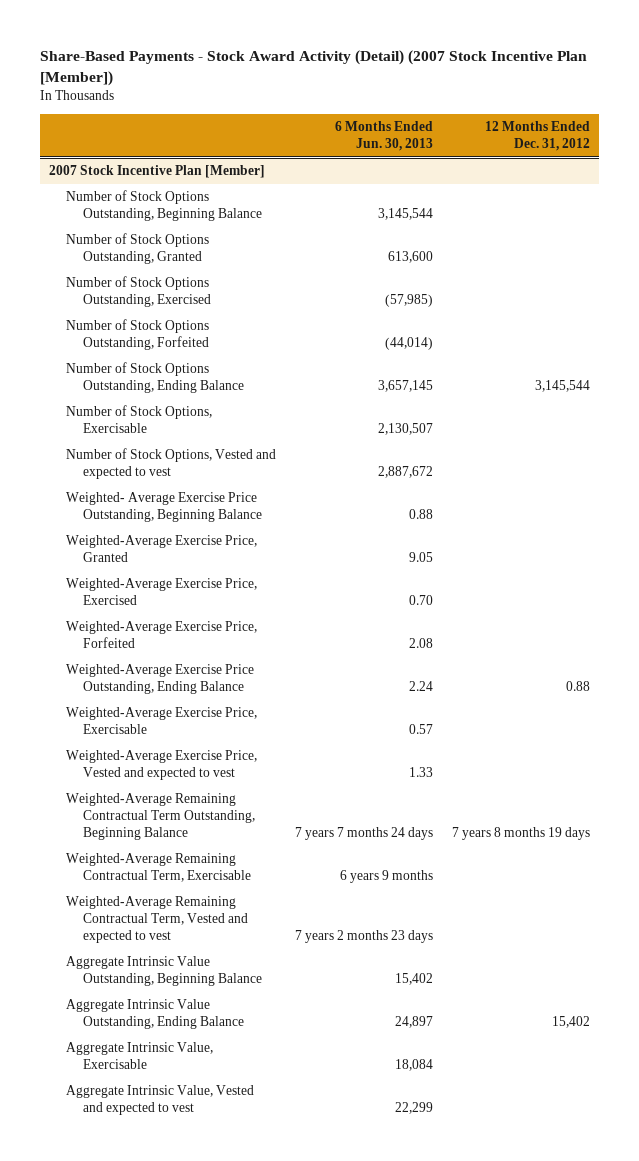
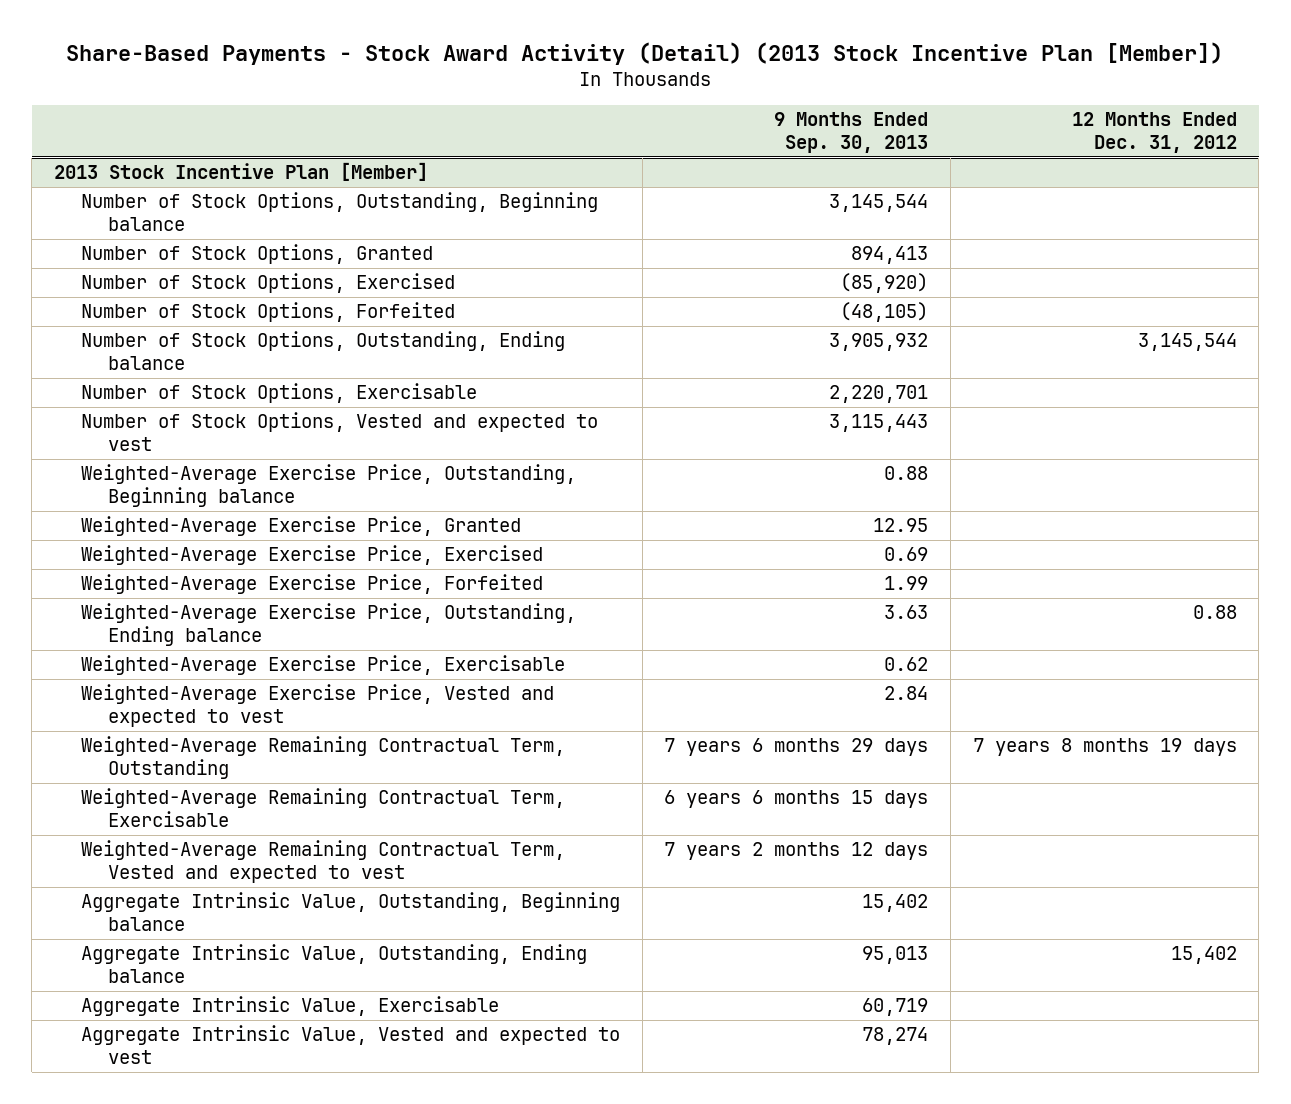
[39,49,587,86] Share-Based Payments - Stock Award Activity (Detail) (2007 Stock Incentive Plan [Member]) -> [66,41,1224,65] Share-Based Payments - Stock Award Activity (Detail) (2013 Stock Incentive Plan [Member])
[334,121,433,152] 6 Months Ended Jun. 30, 2013 -> none
none -> [774,112,929,154] 9 Months Ended Sep. 30, 2013
[49,165,266,179] 2007 Stock Incentive Plan [Member] -> [53,162,428,182] 2013 Stock Incentive Plan [Member]
[65,190,262,222] Number of Stock Options Outstanding, Beginning Balance -> [81,192,599,232] Number of Stock Options, Outstanding, Beginning balance
[65,233,209,265] Number of Stock Options Outstanding, Granted -> [81,244,434,265] Number of Stock Options, Granted
[65,276,211,308] Number of Stock Options Outstanding, Exercised -> [81,273,456,294] Number of Stock Options, Exercised
[65,319,209,351] Number of Stock Options Outstanding, Forfeited -> [81,302,456,323] Number of Stock Options, Forfeited
[65,362,244,394] Number of Stock Options Outstanding, Ending Balance -> [81,331,566,371] Number of Stock Options, Outstanding, Ending balance
[65,492,262,523] Weighted- Average Exercise Price Outstanding, Beginning Balance -> [81,464,577,508] Weighted-Average Exercise Price, Outstanding, Beginning balance
[65,664,254,695] Weighted-Average Exercise Price Outstanding, Ending Balance -> [81,603,577,647] Weighted-Average Exercise Price, Outstanding, Ending balance
[65,793,255,841] Weighted-Average Remaining Contractual Term Outstanding, Beginning Balance -> [81,736,566,780] Weighted-Average Remaining Contractual Term, Outstanding
[65,956,262,987] Aggregate Intrinsic Value Outstanding, Beginning Balance -> [81,892,621,932] Aggregate Intrinsic Value, Outstanding, Beginning balance
[65,999,244,1030] Aggregate Intrinsic Value Outstanding, Ending Balance -> [81,944,588,984] Aggregate Intrinsic Value, Outstanding, Ending balance

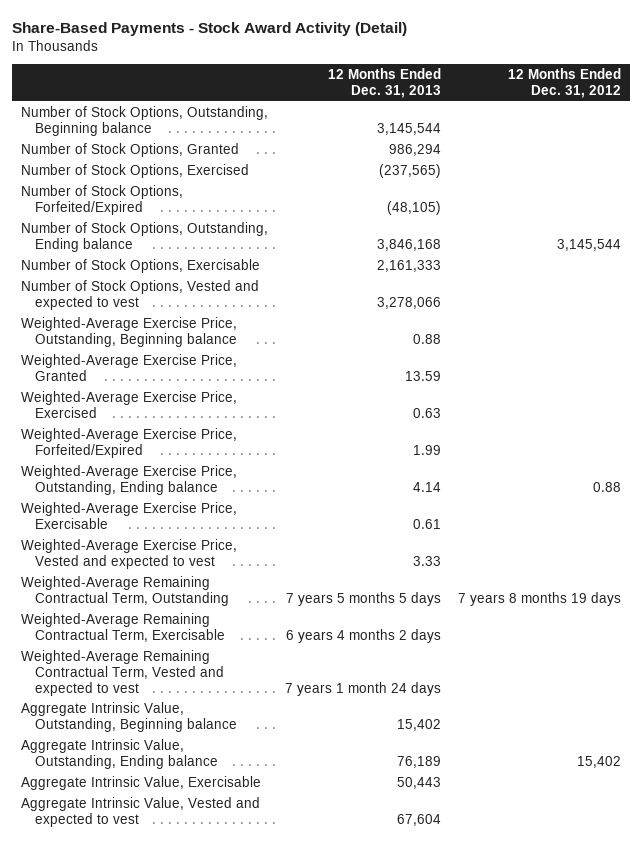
[66,41,1224,65] Share-Based Payments - Stock Award Activity (Detail) (2013 Stock Incentive Plan [Member]) -> [12,21,408,36] Share-Based Payments - Stock Award Activity (Detail)
[774,112,929,154] 9 Months Ended Sep. 30, 2013 -> none
none -> [328,68,442,99] 12 Months Ended Dec. 31, 2013
[53,162,428,182] 2013 Stock Incentive Plan [Member] -> none
[81,302,456,323] Number of Stock Options, Forfeited -> [20,184,183,215] Number of Stock Options, Forfeited/Expired
[81,574,544,595] Weighted-Average Exercise Price, Forfeited -> [20,427,237,458] Weighted-Average Exercise Price, Forfeited/Expired

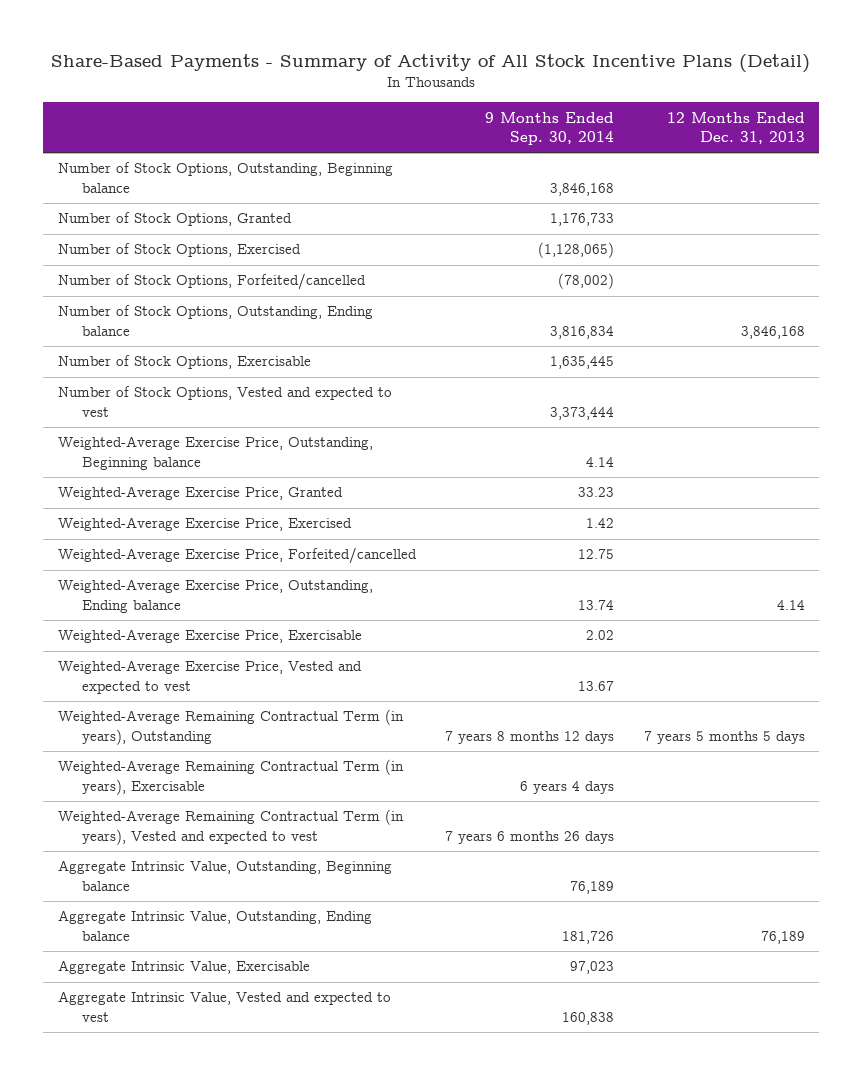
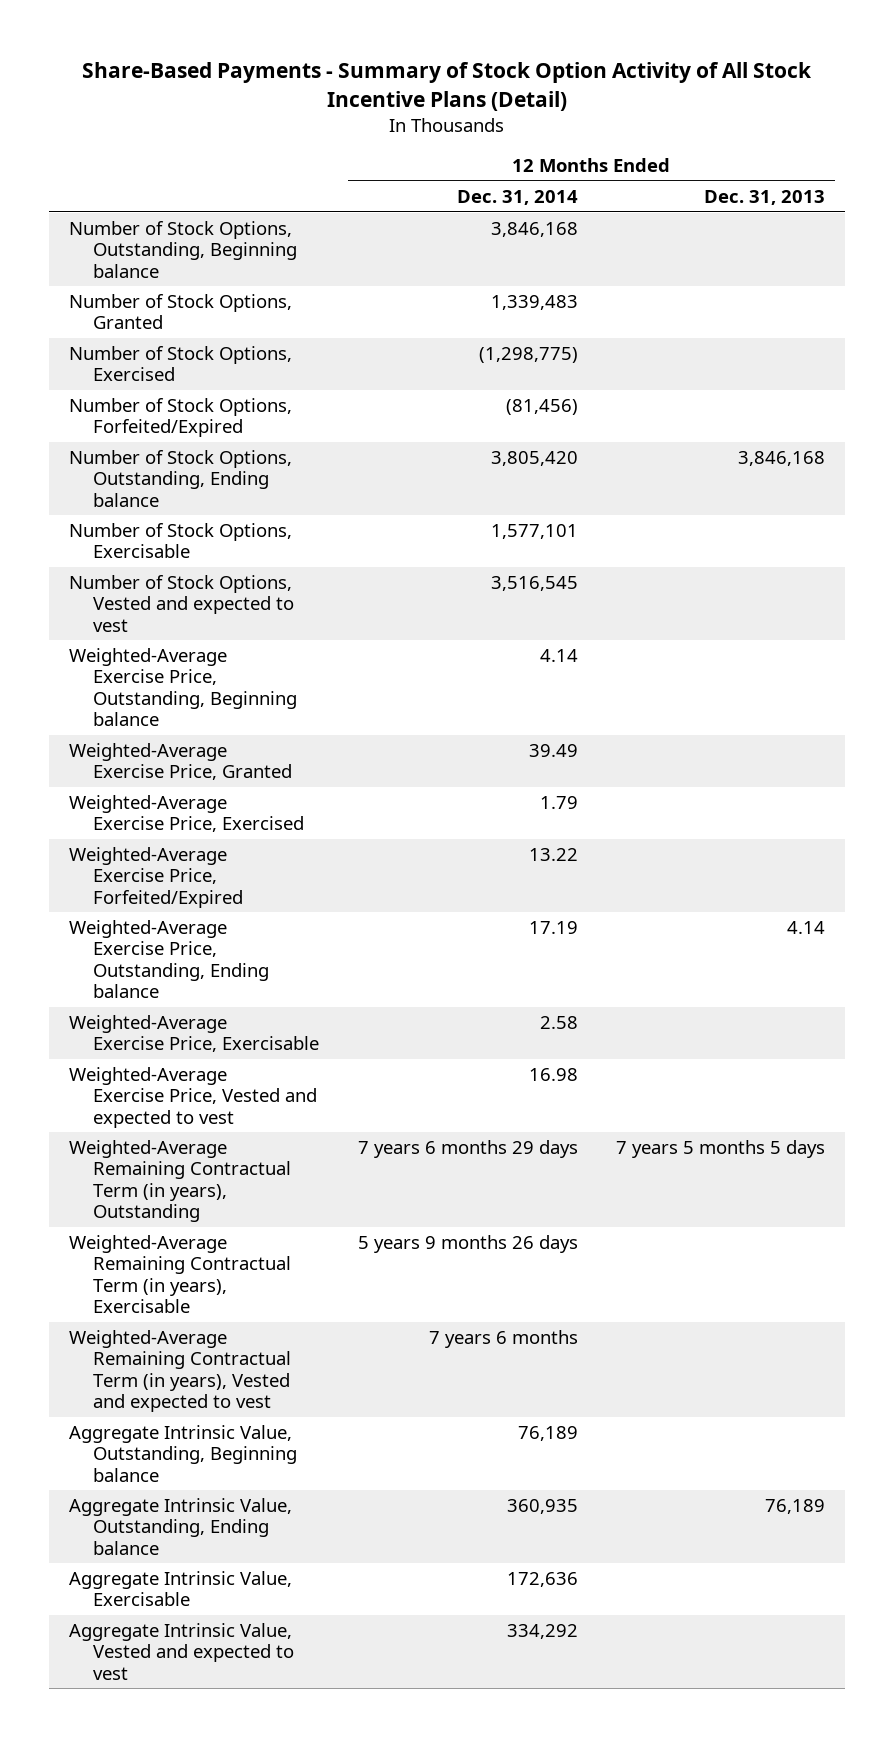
[51,53,811,73] Share-Based Payments - Summary of Activity of All Stock Incentive Plans (Detail) -> [82,62,813,111] Share-Based Payments - Summary of Stock Option Activity of All Stock Incentive Plans (Detail)
[485,111,615,146] 9 Months Ended Sep. 30, 2014 -> none
none -> [456,189,578,205] Dec. 31, 2014
[58,273,367,291] Number of Stock Options, Forfeited/cancelled -> [68,397,292,438] Number of Stock Options, Forfeited/Expired
[58,547,418,565] Weighted-Average Exercise Price, Forfeited/cancelled -> [68,846,243,908] Weighted-Average Exercise Price, Forfeited/Expired

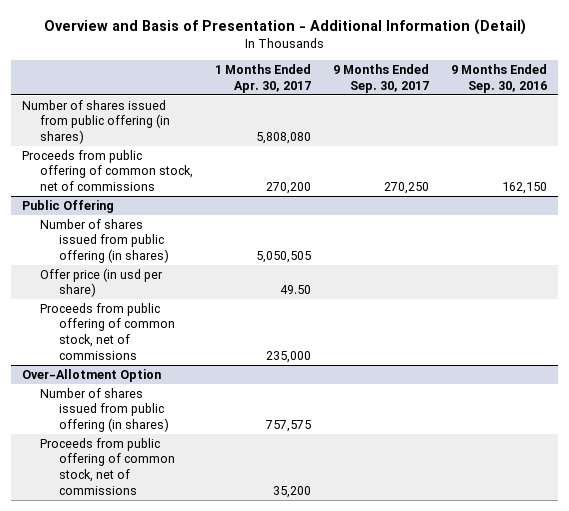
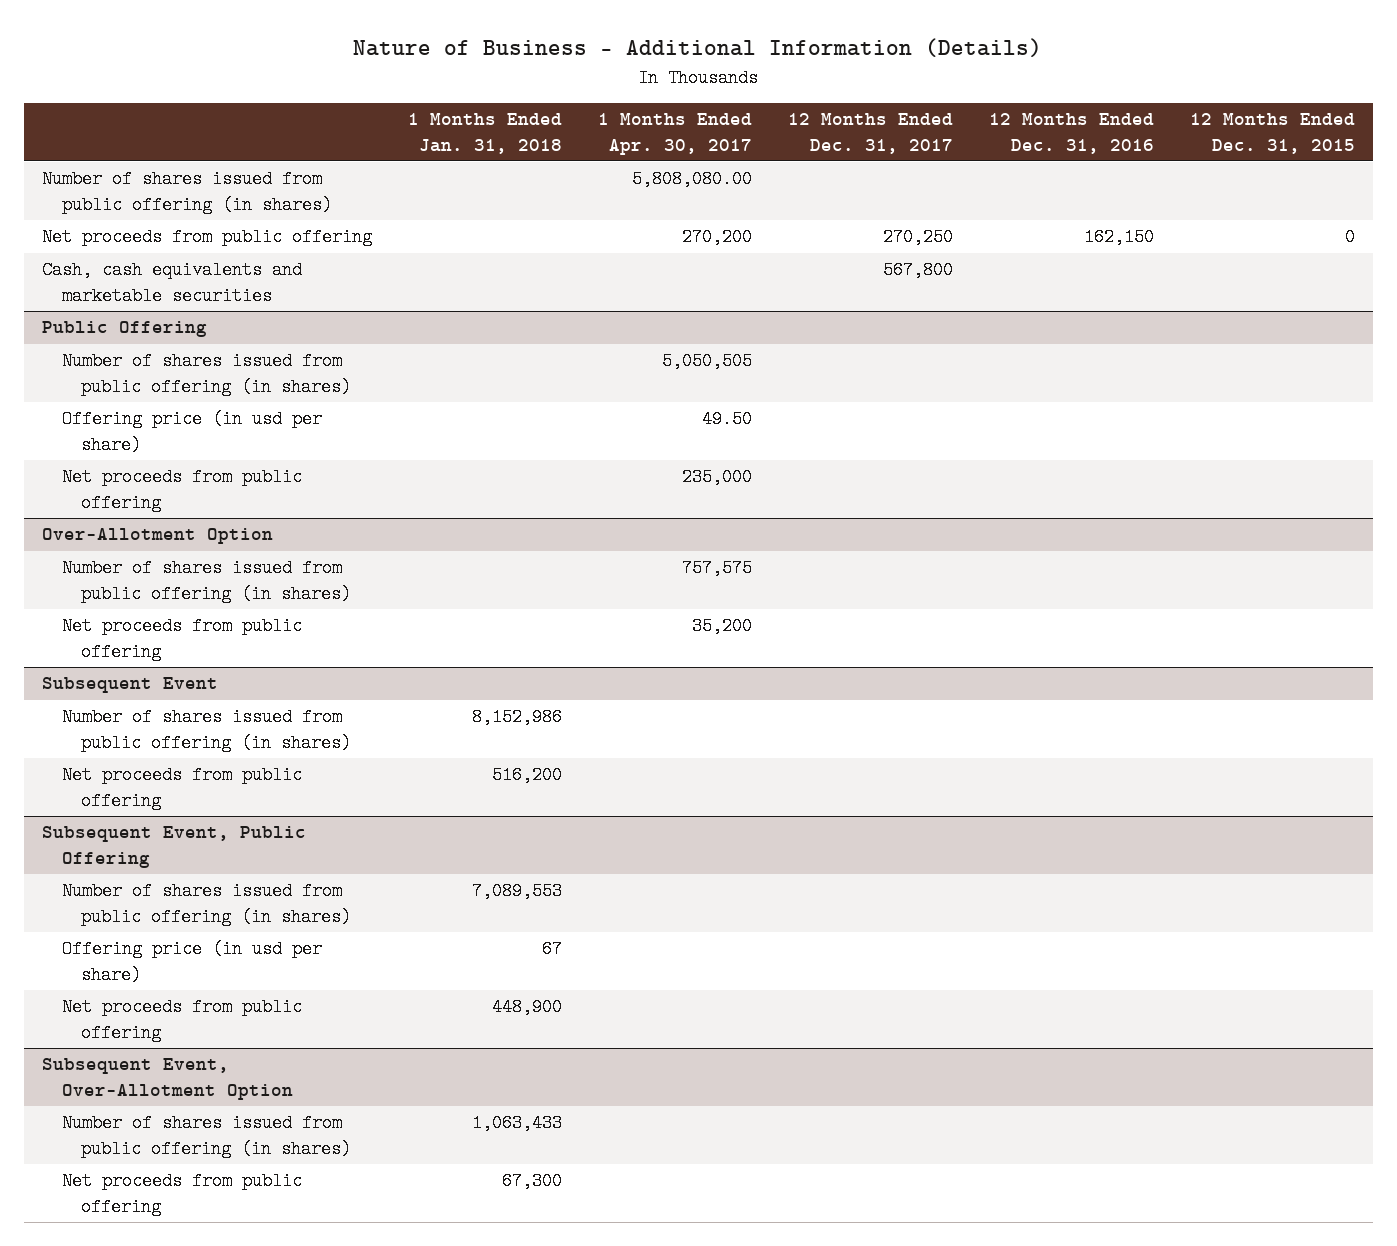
[43,18,526,35] Overview and Basis of Presentation - Additional Information (Detail) -> [353,38,1043,58] Nature of Business - Additional Information (Details)
[333,64,430,93] 9 Months Ended Sep. 30, 2017 -> none
[451,64,548,93] 9 Months Ended Sep. 30, 2016 -> none
none -> [407,113,562,154] 1 Months Ended Jan. 31, 2018
none -> [787,113,953,154] 12 Months Ended Dec. 31, 2017
none -> [989,113,1155,154] 12 Months Ended Dec. 31, 2016
none -> [1190,113,1356,154] 12 Months Ended Dec. 31, 2015
[256,132,312,145] 5,808,080 -> [631,170,752,189] 5,808,080.00
[21,149,194,192] Proceeds from public offering of common stock, net of commissions -> [41,228,372,247] Net proceeds from public offering
none -> [41,261,302,305] Cash, cash equivalents and marketable securities
[40,267,164,298] Offer price (in usd per share) -> [61,410,322,454] Offering price (in usd per share)
[40,302,175,360] Proceeds from public offering of common stock, net of commissions -> [61,468,302,512] Net proceeds from public offering
[40,437,175,495] Proceeds from public offering of common stock, net of commissions -> [61,617,302,661] Net proceeds from public offering
none -> [41,677,218,694] Subsequent Event
none -> [61,708,352,752] Number of shares issued from public offering (in shares)
none -> [61,766,302,810] Net proceeds from public offering
none -> [41,826,306,868] Subsequent Event, Public Offering
none -> [61,882,352,926] Number of shares issued from public offering (in shares)
none -> [61,940,322,984] Offering price (in usd per share)
none -> [61,998,302,1042] Net proceeds from public offering
none -> [41,1058,293,1100] Subsequent Event, Over-Allotment Option
none -> [61,1114,352,1158] Number of shares issued from public offering (in shares)
none -> [61,1172,302,1216] Net proceeds from public offering

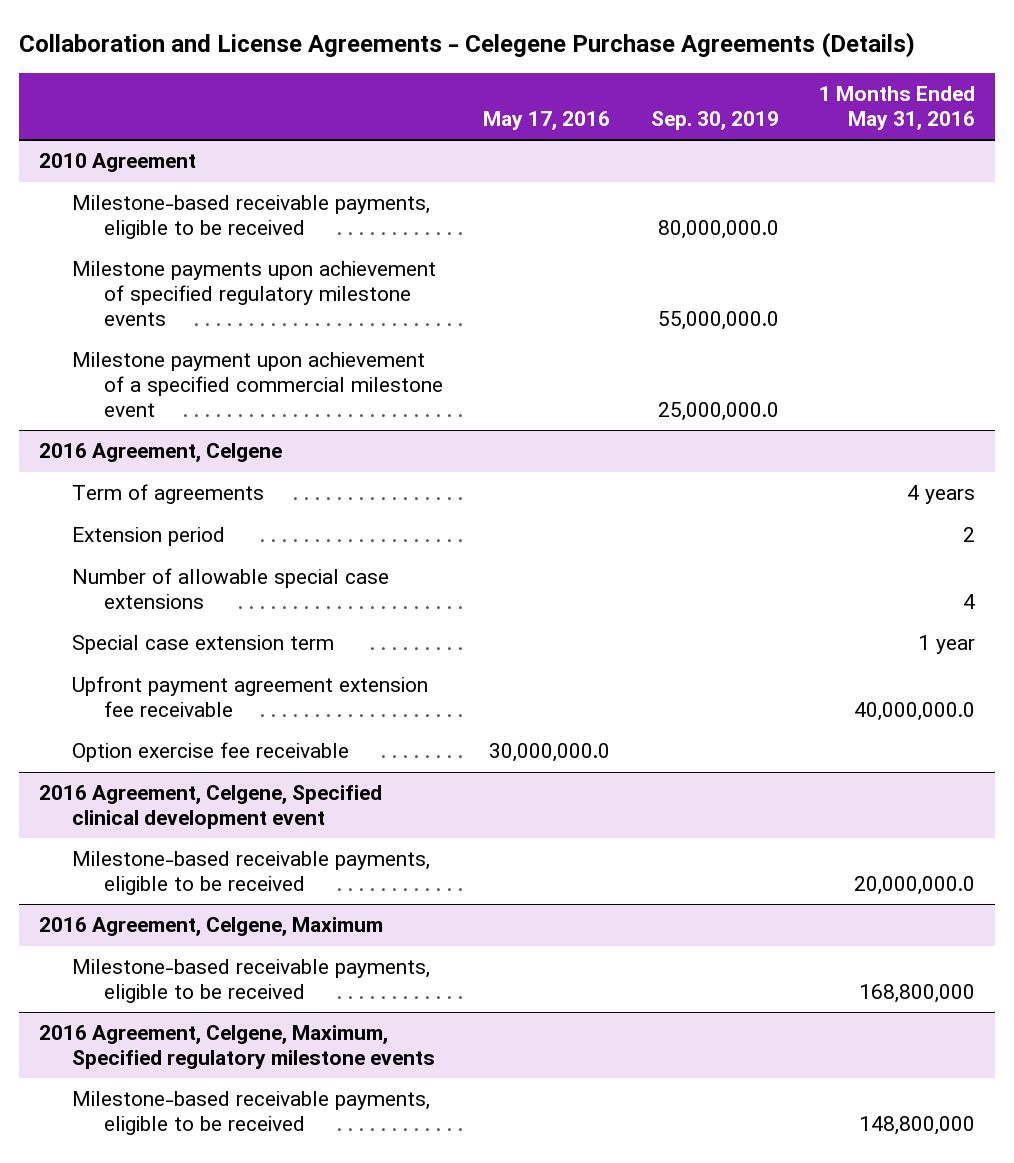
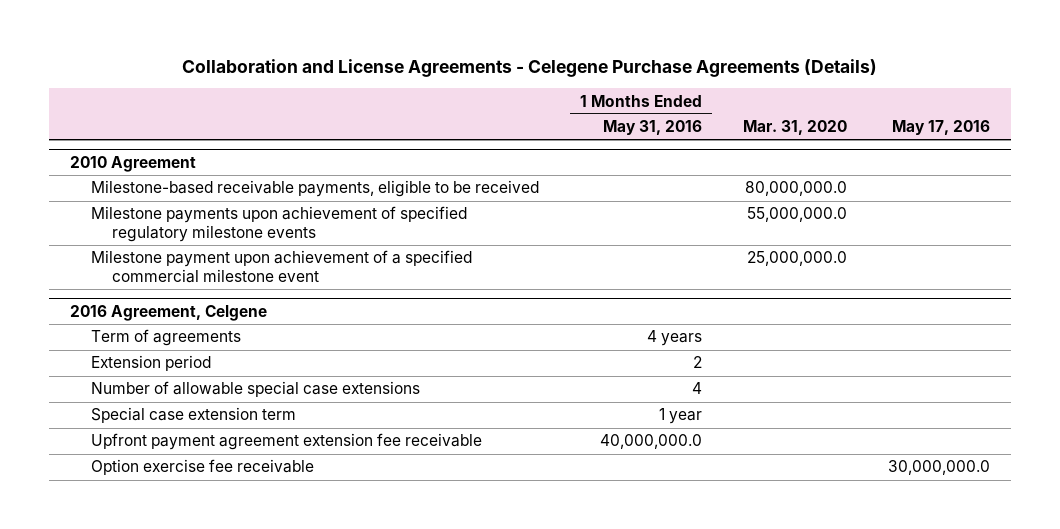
[650,110,779,130] Sep. 30, 2019 -> none
none -> [743,120,848,136] Mar. 31, 2020
[39,785,383,830] 2016 Agreement, Celgene, Specified clinical development event -> none
[71,851,430,896] Milestone-based receivable payments, eligible to be received -> none
[39,917,384,937] 2016 Agreement, Celgene, Maximum -> none
[71,959,430,1004] Milestone-based receivable payments, eligible to be received -> none
[39,1025,435,1070] 2016 Agreement, Celgene, Maximum, Specified regulatory milestone events -> none
[71,1091,430,1136] Milestone-based receivable payments, eligible to be received -> none

